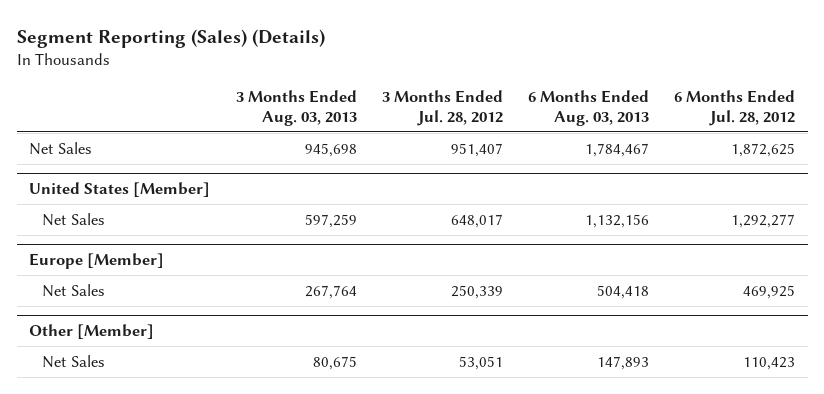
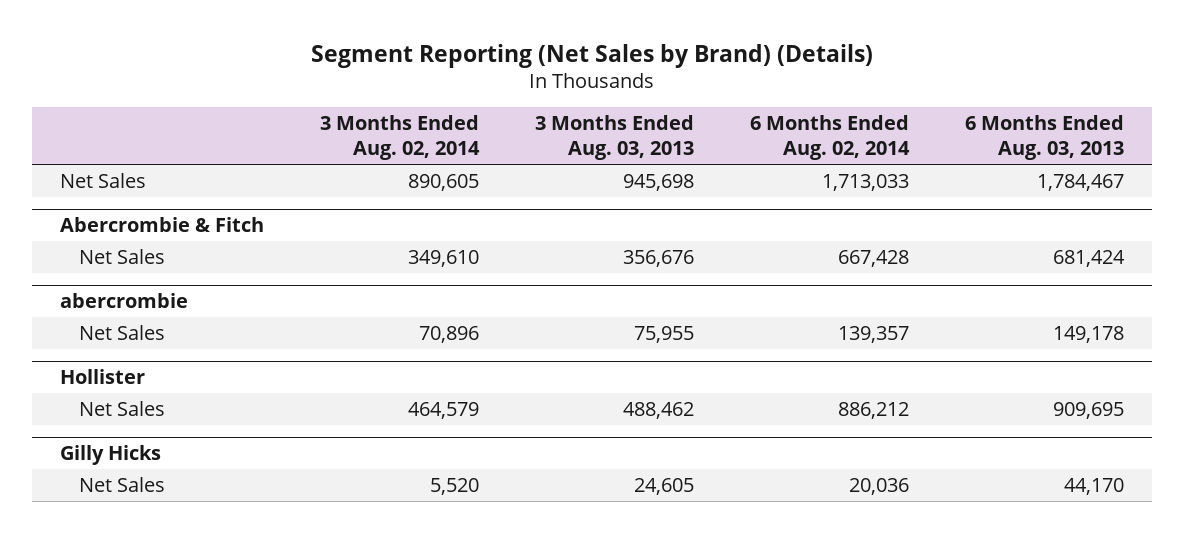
[16,28,325,48] Segment Reporting (Sales) (Details) -> [310,43,873,68] Segment Reporting (Net Sales by Brand) (Details)
[381,90,503,126] 3 Months Ended Jul. 28, 2012 -> none
[674,90,796,126] 6 Months Ended Jul. 28, 2012 -> none
none -> [319,115,480,161] 3 Months Ended Aug. 02, 2014
none -> [750,115,911,161] 6 Months Ended Aug. 02, 2014
[29,182,211,198] United States [Member] -> none
[29,253,165,270] Europe [Member] -> none
[29,324,155,340] Other [Member] -> none
none -> [59,217,264,233] Abercrombie & Fitch
[304,213,357,228] 597,259 -> [622,249,694,267] 356,676
[584,213,649,228] 1,132,156 -> [1053,249,1126,267] 681,424
none -> [59,293,188,309] abercrombie
[304,284,357,299] 267,764 -> [633,325,694,343] 75,955
[596,284,649,299] 504,418 -> [1053,325,1125,343] 149,178
none -> [59,369,145,385] Hollister
[312,355,357,370] 80,675 -> [622,401,694,419] 488,462
[596,355,649,370] 147,893 -> [1053,401,1125,419] 909,695
none -> [59,445,161,466] Gilly Hicks
none -> [79,476,166,492] Net Sales

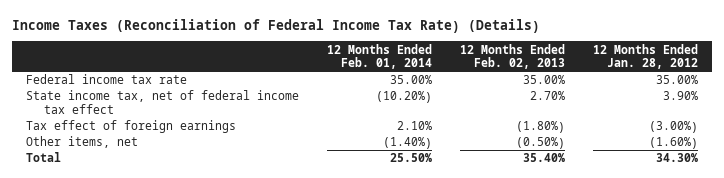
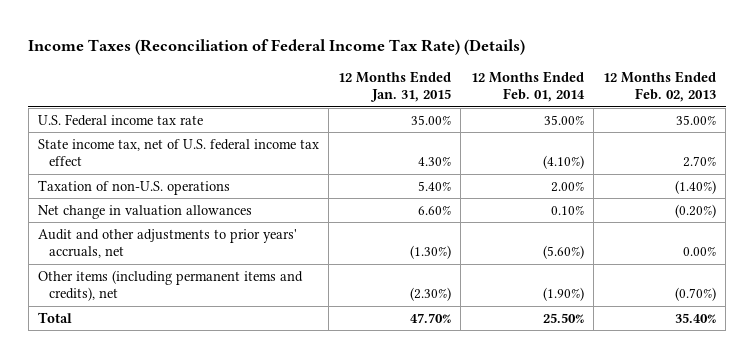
[593,43,699,69] 12 Months Ended Jan. 28, 2012 -> none
none -> [338,70,452,103] 12 Months Ended Jan. 31, 2015
[26,120,237,134] Tax effect of foreign earnings -> none
[26,74,188,85] Federal income tax rate -> [37,113,203,126] U.S. Federal income tax rate
[26,90,300,114] State income tax, net of federal income tax effect -> [37,138,319,167] State income tax, net of U.S. federal income tax effect
[376,91,433,104] (10.20%) -> [542,155,584,170] (4.10%)
none -> [37,179,230,195] Taxation of non-U.S. operations
none -> [37,204,252,219] Net change in valuation allowances
none -> [37,228,297,259] Audit and other adjustments to prior years' accruals, net
[26,136,139,149] Other items, net -> [37,269,303,302] Other items (including permanent items and credits), net
[383,137,433,150] (1.40%) -> [542,287,584,302] (1.90%)
[516,137,566,150] (0.50%) -> [675,287,717,302] (0.70%)

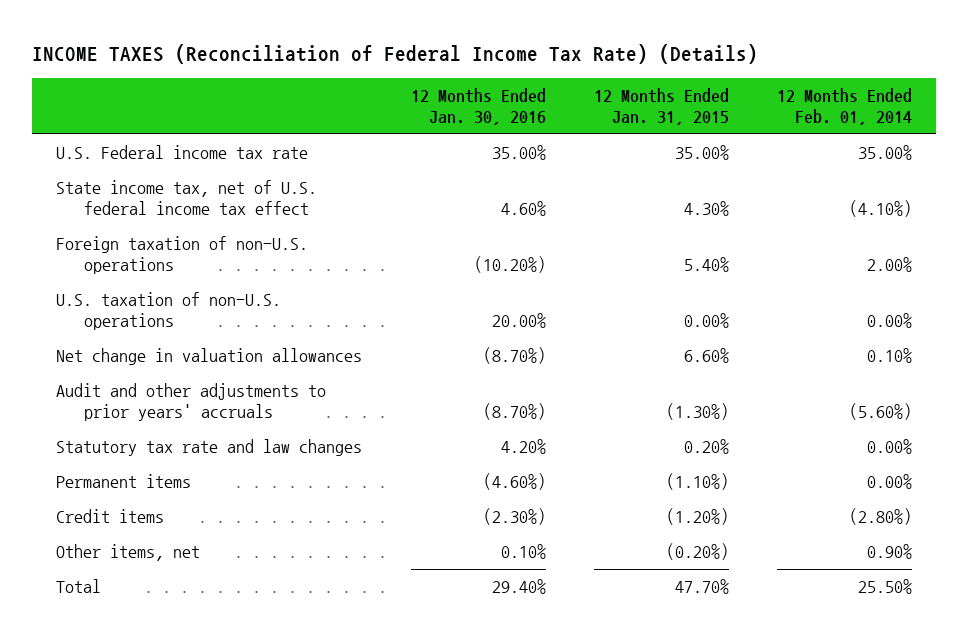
[28,38,526,55] Income Taxes (Reconciliation of Federal Income Tax Rate) (Details) -> [32,43,759,64] INCOME TAXES (Reconciliation of Federal Income Tax Rate) (Details)
[603,70,717,103] 12 Months Ended Feb. 02, 2013 -> none
none -> [410,87,546,126] 12 Months Ended Jan. 30, 2016
[37,179,230,195] Taxation of non-U.S. operations -> [56,235,309,275] Foreign taxation of non-U.S. operations
none -> [56,291,282,331] U.S. taxation of non-U.S. operations
[37,228,297,259] Audit and other adjustments to prior years' accruals, net -> [56,382,327,422] Audit and other adjustments to prior years' accruals
none -> [56,438,363,456] Statutory tax rate and law changes
[37,269,303,302] Other items (including permanent items and credits), net -> [56,473,192,488] Permanent items
[410,287,452,302] (2.30%) -> [665,472,729,490] (1.10%)
[542,287,584,302] (1.90%) -> [867,473,913,489] 0.00%
none -> [56,508,165,523] Credit items
none -> [56,543,201,561] Other items, net

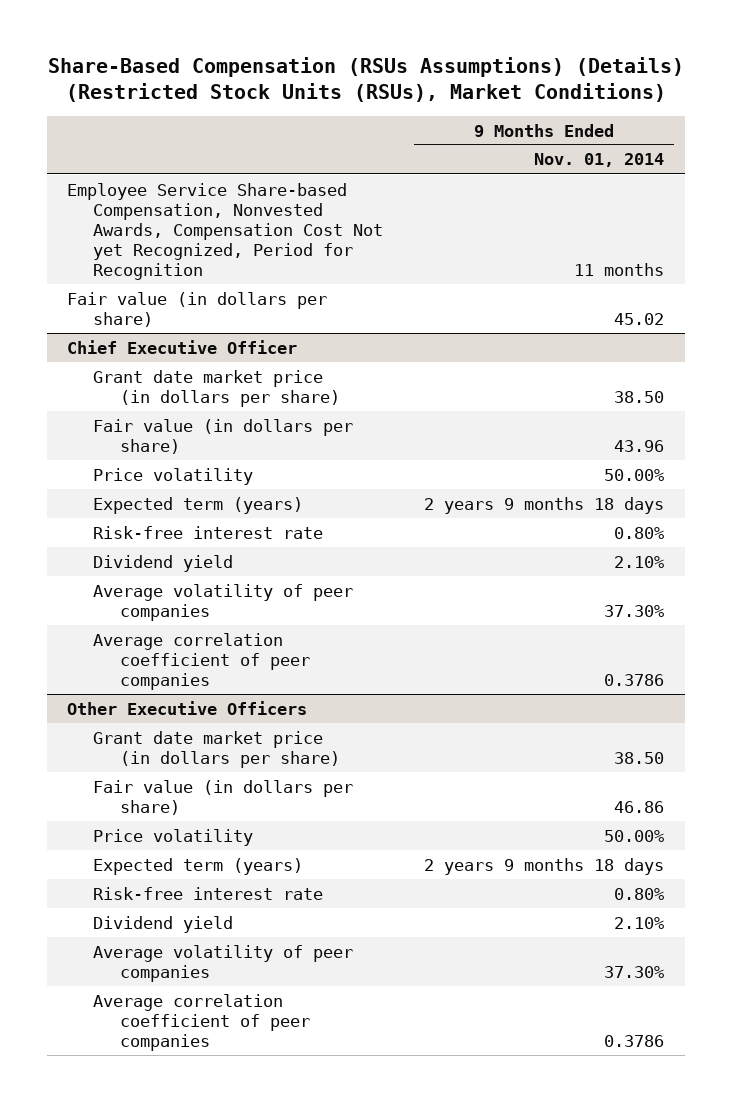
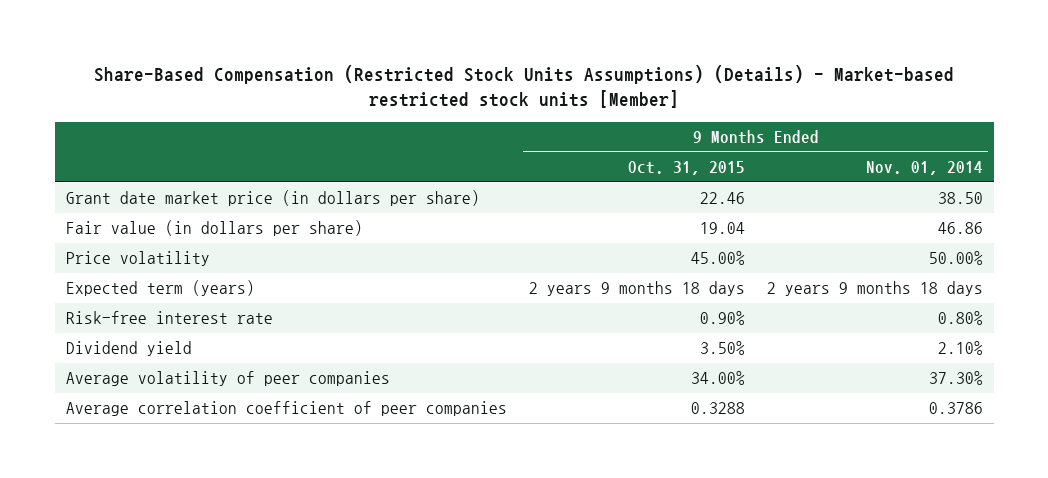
[47,56,684,103] Share-Based Compensation (RSUs Assumptions) (Details) (Restricted Stock Units (RSUs), Market Conditions) -> [94,65,955,109] Share-Based Compensation (Restricted Stock Units Assumptions) (Details) - Market-based restricted stock units [Member]
none -> [627,160,745,175] Oct. 31, 2015
[66,182,384,280] Employee Service Share-based Compensation, Nonvested Awards, Compensation Cost Not yet Recognized, Period for Recognition -> none
[66,291,327,327] Fair value (in dollars per share) -> none
[66,339,297,354] Chief Executive Officer -> none
[93,418,354,454] Fair value (in dollars per share) -> none
[93,467,254,485] Price volatility -> none
[93,496,304,514] Expected term (years) -> none
[93,525,324,539] Risk-free interest rate -> none
[93,554,234,572] Dividend yield -> none
[93,583,354,621] Average volatility of peer companies -> none
[93,632,310,690] Average correlation coefficient of peer companies -> none
[66,700,307,715] Other Executive Officers -> none
[93,730,340,768] Grant date market price (in dollars per share) -> none

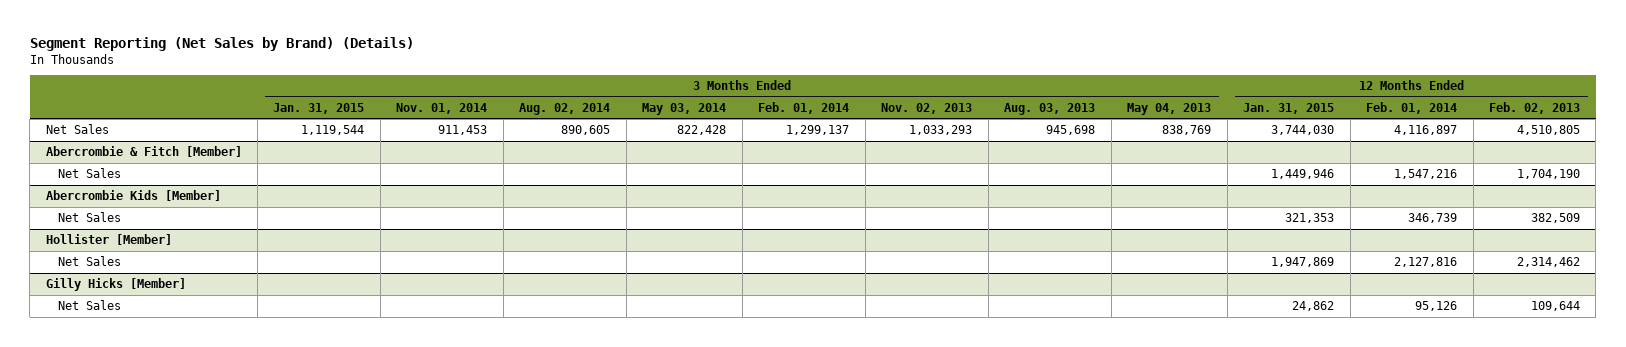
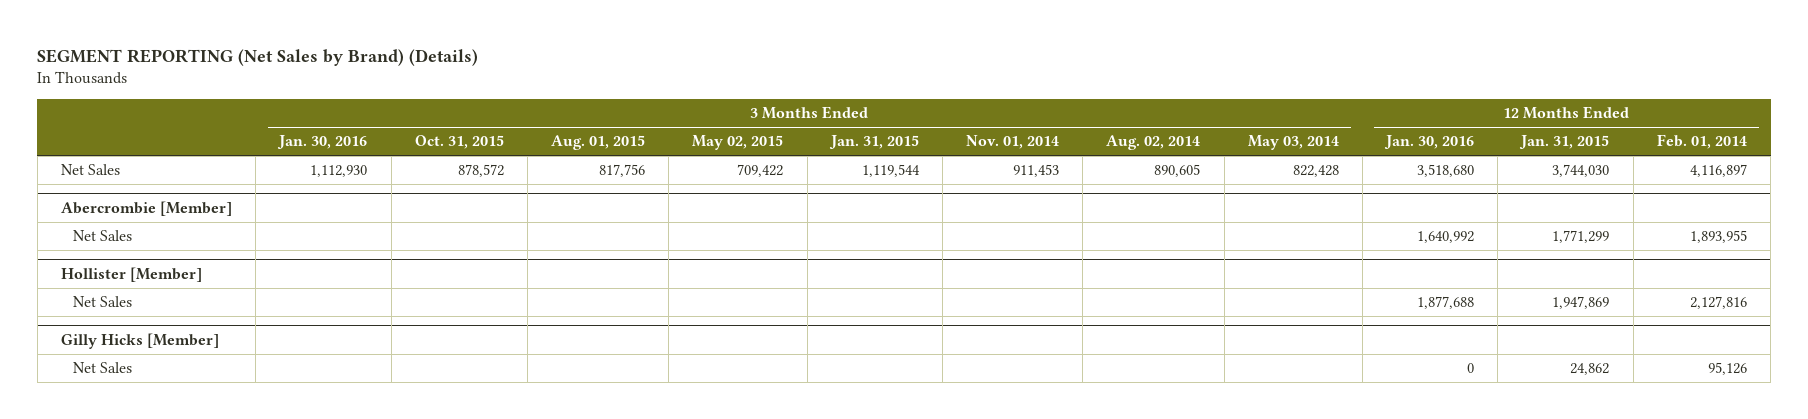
[29,36,414,51] Segment Reporting (Net Sales by Brand) (Details) -> [37,49,479,67] SEGMENT REPORTING (Net Sales by Brand) (Details)
[758,101,850,114] Feb. 01, 2014 -> none
[881,102,973,114] Nov. 02, 2013 -> none
[1004,102,1096,115] Aug. 03, 2013 -> none
[1127,102,1212,115] May 04, 2013 -> none
[1489,101,1581,114] Feb. 02, 2013 -> none
none -> [277,135,368,150] Jan. 30, 2016
none -> [414,135,504,150] Oct. 31, 2015
none -> [551,135,646,151] Aug. 01, 2015
none -> [692,135,784,151] May 02, 2015
none -> [1384,135,1475,150] Jan. 30, 2016
[45,190,221,202] Abercrombie Kids [Member] -> none
[58,212,122,223] Net Sales -> none
[45,146,242,158] Abercrombie & Fitch [Member] -> [61,201,233,217] Abercrombie [Member]
[1271,169,1335,180] 1,449,946 -> [1552,230,1610,244] 1,771,299
[1394,169,1458,180] 1,547,216 -> [1689,230,1747,244] 1,893,955

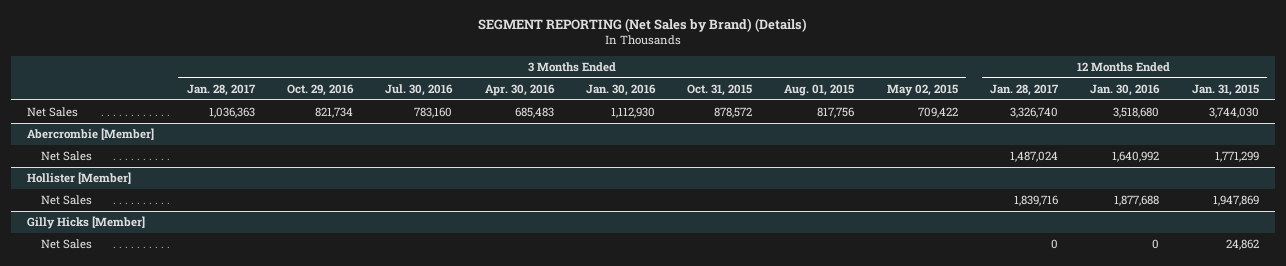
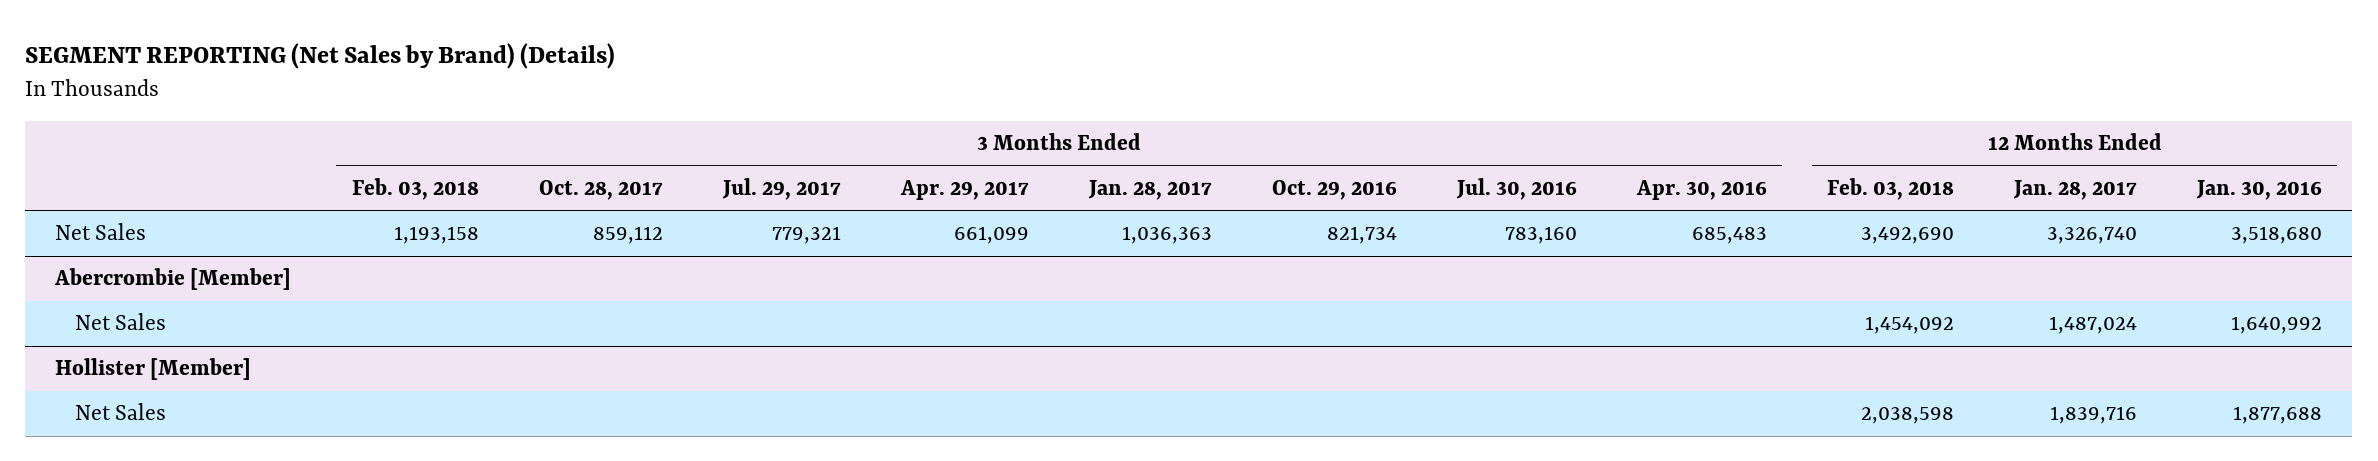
[585,83,656,96] Jan. 30, 2016 -> none
[687,83,753,96] Oct. 31, 2015 -> none
[784,83,855,96] Aug. 01, 2015 -> none
[886,83,958,96] May 02, 2015 -> none
[1191,83,1259,96] Jan. 31, 2015 -> none
none -> [351,177,479,200] Feb. 03, 2018
none -> [538,179,663,200] Oct. 28, 2017
none -> [721,177,841,200] Jul. 29, 2017
none -> [899,179,1029,200] Apr. 29, 2017
none -> [1827,177,1955,200] Feb. 03, 2018
[27,216,146,230] Gilly Hicks [Member] -> none
[41,239,93,250] Net Sales -> none

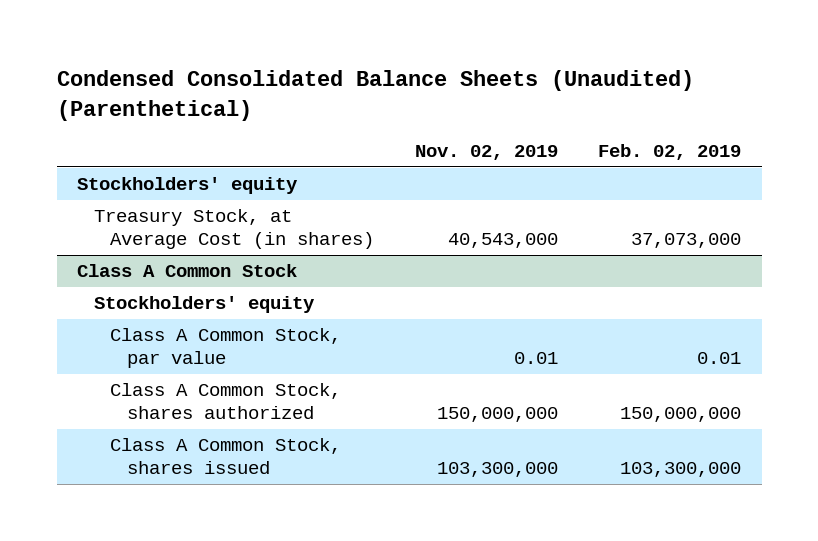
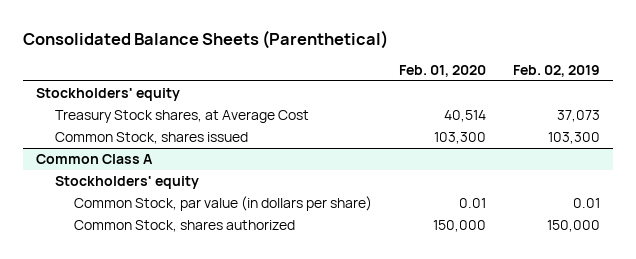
[56,70,694,121] Condensed Consolidated Balance Sheets (Unaudited) (Parenthetical) -> [22,29,388,49] Consolidated Balance Sheets (Parenthetical)
[414,145,558,161] Nov. 02, 2019 -> none
none -> [398,64,486,77] Feb. 01, 2020
[93,209,375,249] Treasury Stock, at Average Cost (in shares) -> [55,109,310,123] Treasury Stock shares, at Average Cost
[631,232,742,248] 37,073,000 -> [556,109,600,122] 37,073
none -> [55,131,249,144] Common Stock, shares issued
[76,264,297,278] Class A Common Stock -> [36,153,154,164] Common Class A
[110,438,342,474] Class A Common Stock, shares issued -> none
[110,328,342,368] Class A Common Stock, par value -> [73,195,372,211] Common Stock, par value (in dollars per share)
[110,383,342,419] Class A Common Stock, shares authorized -> [73,219,295,232] Common Stock, shares authorized
[620,406,742,422] 150,000,000 -> [546,219,600,232] 150,000

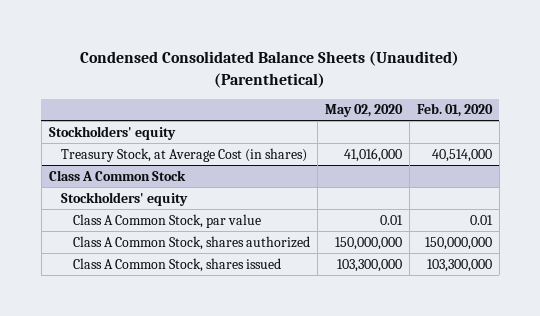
[22,29,388,49] Consolidated Balance Sheets (Parenthetical) -> [80,50,460,88] Condensed Consolidated Balance Sheets (Unaudited) (Parenthetical)
[512,64,600,77] Feb. 02, 2019 -> none
none -> [324,104,403,118] May 02, 2020
[55,131,249,144] Common Stock, shares issued -> none
[55,109,310,123] Treasury Stock shares, at Average Cost -> [60,147,307,162] Treasury Stock, at Average Cost (in shares)
[443,109,486,122] 40,514 -> [431,148,492,162] 40,514,000
[36,153,154,164] Common Class A -> [48,169,186,181] Class A Common Stock
[73,195,372,211] Common Stock, par value (in dollars per share) -> [72,213,261,228] Class A Common Stock, par value
[73,219,295,232] Common Stock, shares authorized -> [72,235,310,250] Class A Common Stock, shares authorized
[432,219,486,232] 150,000 -> [424,236,492,250] 150,000,000
none -> [72,257,281,272] Class A Common Stock, shares issued

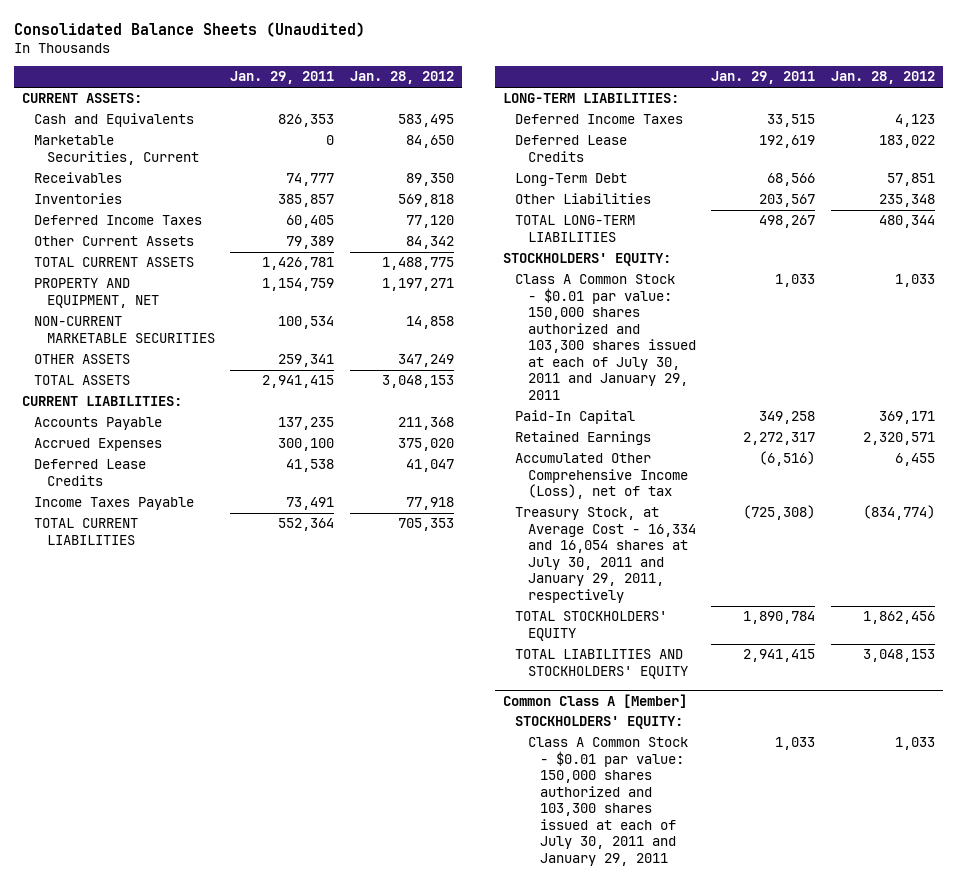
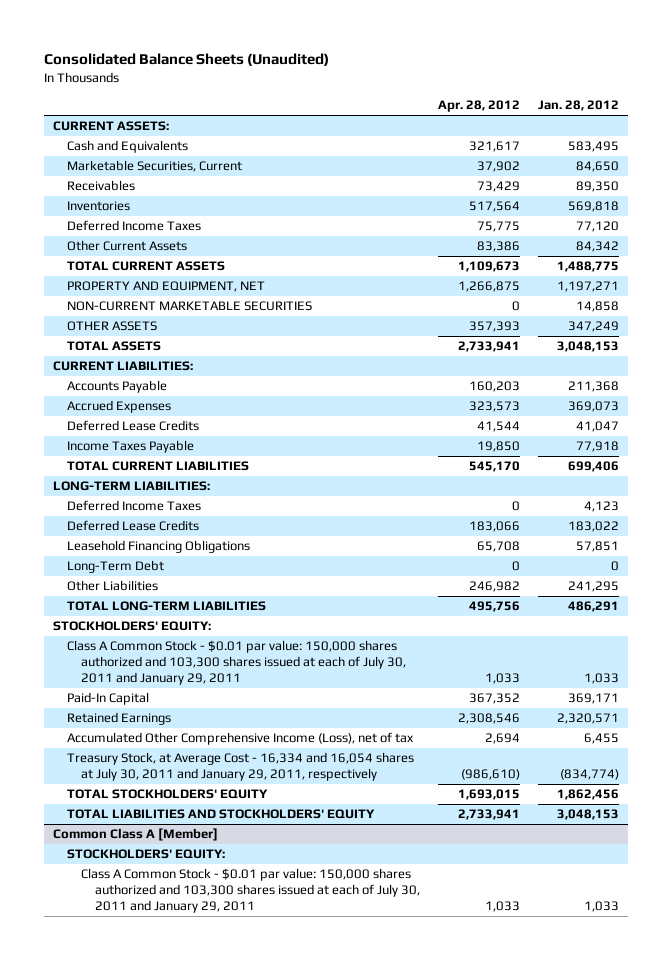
[230,71,335,85] Jan. 29, 2011 -> none
none -> [438,100,521,113] Apr. 28, 2012
[398,438,455,452] 375,020 -> [568,401,620,413] 369,073
[398,518,455,532] 705,353 -> [568,461,620,473] 699,406
none -> [67,540,251,554] Leasehold Financing Obligations
[887,173,936,187] 57,851 -> [611,561,620,572] 0
[879,194,936,208] 235,348 -> [568,581,620,593] 241,295
[879,215,936,229] 480,344 -> [568,601,620,613] 486,291

